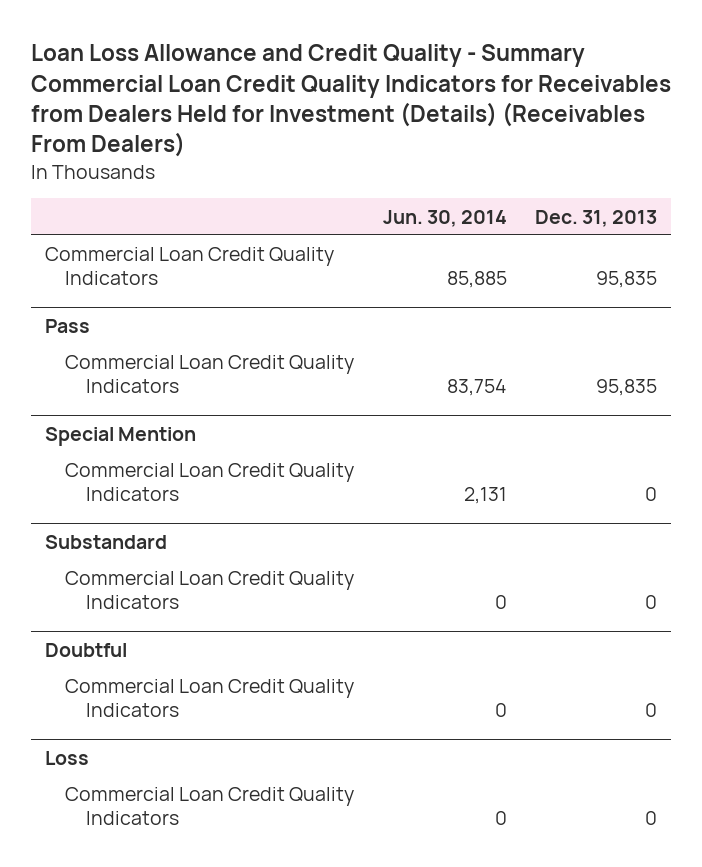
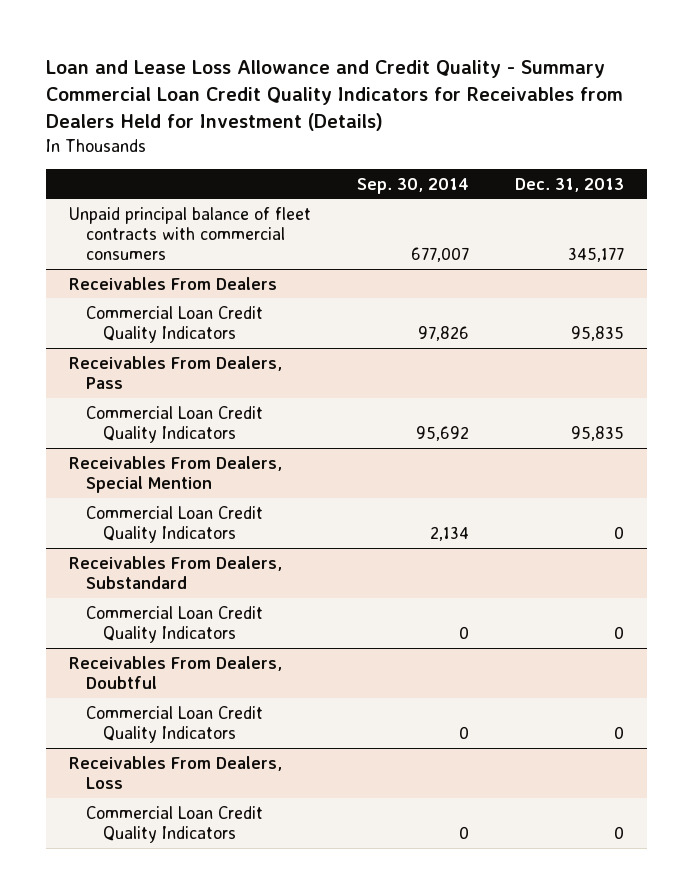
[30,44,671,158] Loan Loss Allowance and Credit Quality - Summary Commercial Loan Credit Quality Indicators for Receivables from Dealers Held for Investment (Details) (Receivables From Dealers) -> [46,59,624,131] Loan and Lease Loss Allowance and Credit Quality - Summary Commercial Loan Credit Quality Indicators for Receivables from Dealers Held for Investment (Details)
[382,209,507,227] Jun. 30, 2014 -> none
none -> [357,177,470,194] Sep. 30, 2014
none -> [69,206,312,261] Unpaid principal balance of fleet contracts with commercial consumers
none -> [69,276,278,290] Receivables From Dealers
[44,319,90,334] Pass -> none
none -> [69,355,283,389] Receivables From Dealers, Pass
[44,427,196,447] Special Mention -> none
none -> [69,455,283,493] Receivables From Dealers, Special Mention
[44,535,167,550] Substandard -> none
none -> [69,555,283,589] Receivables From Dealers, Substandard
[44,643,127,658] Doubtful -> none
none -> [69,655,283,689] Receivables From Dealers, Doubtful
[44,751,89,766] Loss -> none
none -> [69,755,283,789] Receivables From Dealers, Loss

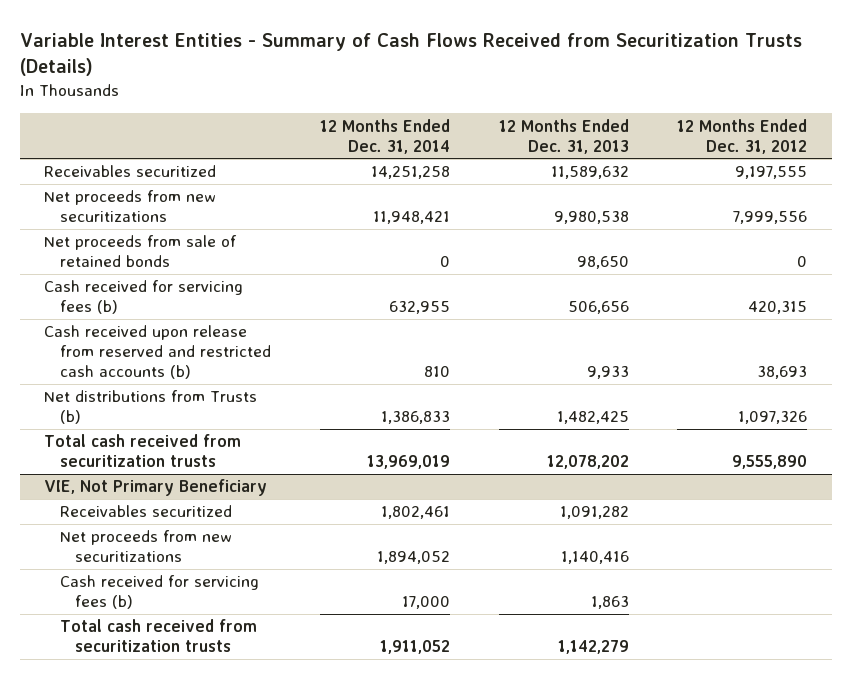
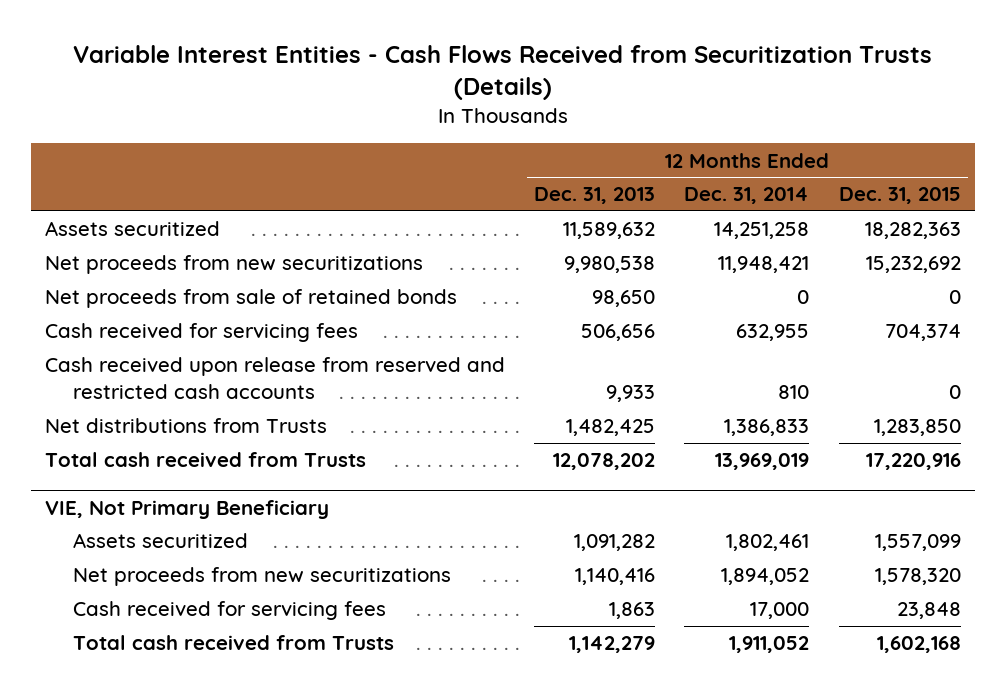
[20,32,803,77] Variable Interest Entities - Summary of Cash Flows Received from Securitization Trusts (Details) -> [72,44,932,100] Variable Interest Entities - Cash Flows Received from Securitization Trusts (Details)
[677,118,808,154] 12 Months Ended Dec. 31, 2012 -> none
none -> [838,187,961,205] Dec. 31, 2015
[44,165,217,178] Receivables securitized -> [45,221,221,237] Assets securitized
[44,280,244,315] Cash received for servicing fees (b) -> [45,323,359,343] Cash received for servicing fees
[44,325,271,380] Cash received upon release from reserved and restricted cash accounts (b) -> [45,357,506,400] Cash received upon release from reserved and restricted cash accounts
[44,390,258,425] Net distributions from Trusts (b) -> [45,418,328,434] Net distributions from Trusts
[44,434,242,468] Total cash received from securitization trusts -> [45,452,367,468] Total cash received from Trusts
[59,505,232,518] Receivables securitized -> [73,533,249,549] Assets securitized
[59,575,259,610] Cash received for servicing fees (b) -> [73,601,387,621] Cash received for servicing fees
[59,619,257,653] Total cash received from securitization trusts -> [73,635,395,651] Total cash received from Trusts

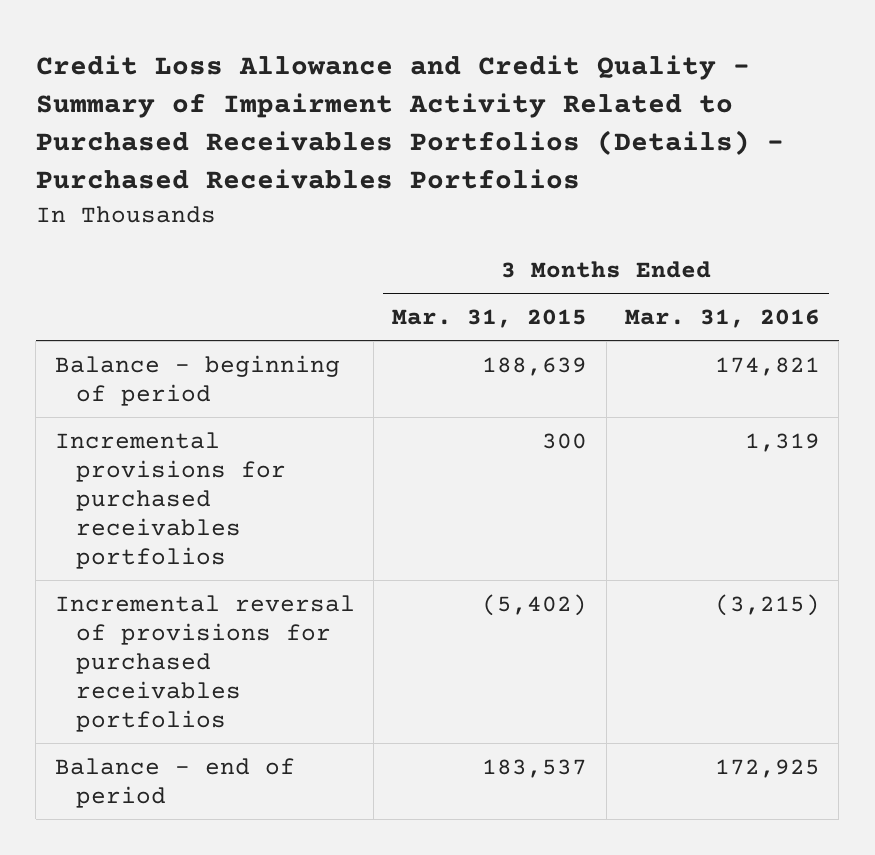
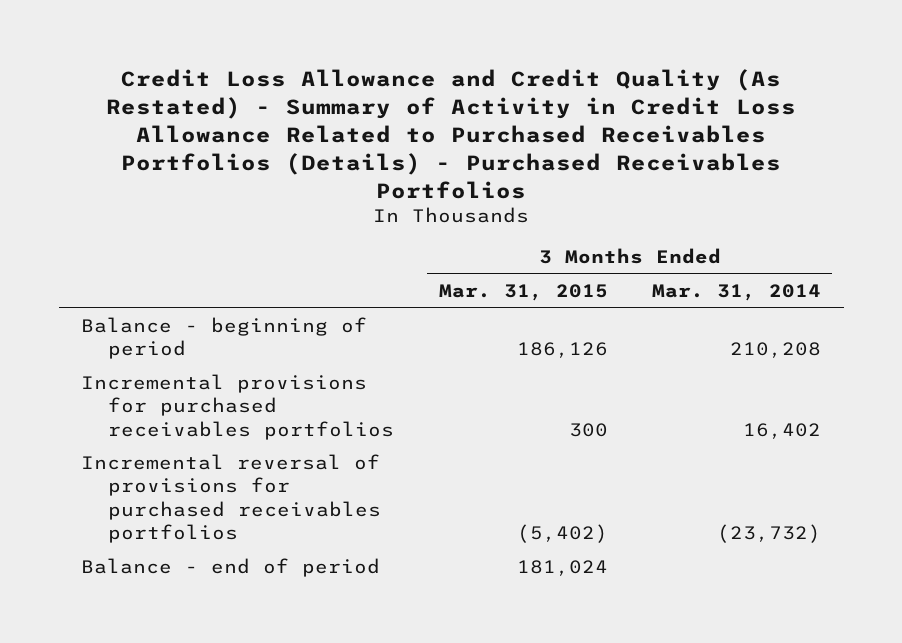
[35,55,784,190] Credit Loss Allowance and Credit Quality - Summary of Impairment Activity Related to Purchased Receivables Portfolios (Details) - Purchased Receivables Portfolios -> [106,69,797,200] Credit Loss Allowance and Credit Quality (As Restated) - Summary of Activity in Credit Loss Allowance Related to Purchased Receivables Portfolios (Details) - Purchased Receivables Portfolios
[624,308,820,328] Mar. 31, 2016 -> none
none -> [652,284,822,302] Mar. 31, 2014
[482,356,588,376] 188,639 -> [516,342,608,359] 186,126
[482,758,588,778] 183,537 -> [516,560,608,577] 181,024

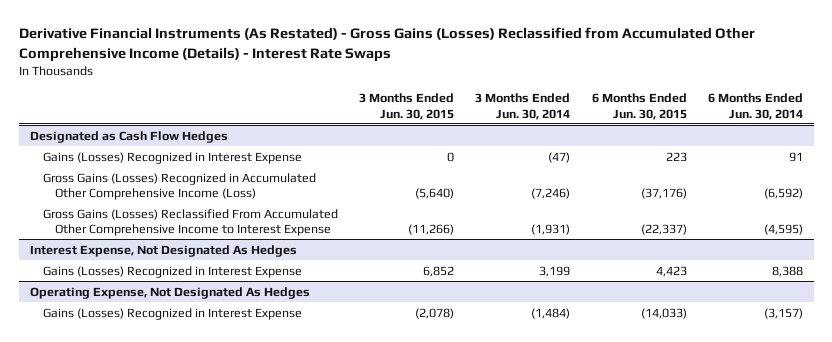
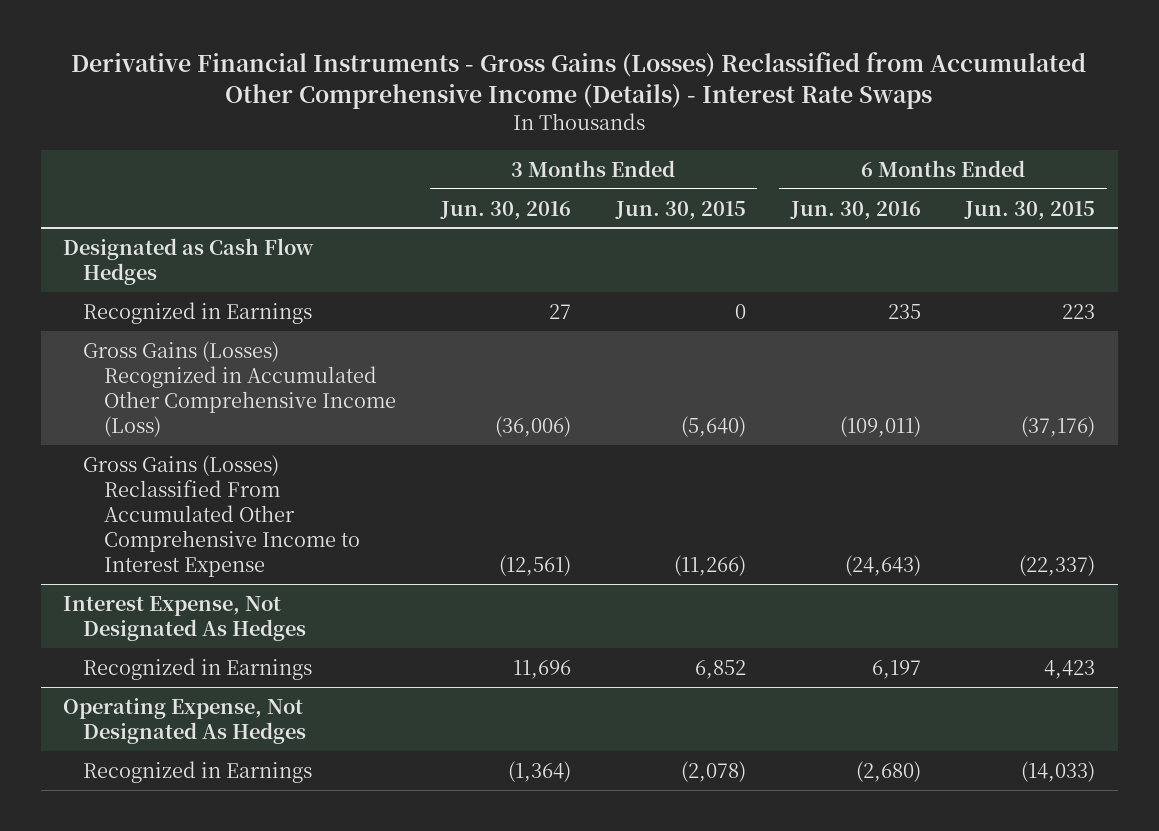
[18,27,755,63] Derivative Financial Instruments (As Restated) - Gross Gains (Losses) Reclassified from Accumulated Other Comprehensive Income (Details) - Interest Rate Swaps -> [71,51,1087,110] Derivative Financial Instruments - Gross Gains (Losses) Reclassified from Accumulated Other Comprehensive Income (Details) - Interest Rate Swaps
[475,93,571,120] 3 Months Ended Jun. 30, 2014 -> none
[707,93,803,120] 6 Months Ended Jun. 30, 2014 -> none
none -> [439,200,571,220] Jun. 30, 2016
none -> [789,200,921,220] Jun. 30, 2016
[42,151,302,164] Gains (Losses) Recognized in Interest Expense -> [83,301,313,324] Recognized in Earnings
[42,265,302,278] Gains (Losses) Recognized in Interest Expense -> [83,657,313,680] Recognized in Earnings
[42,307,302,320] Gains (Losses) Recognized in Interest Expense -> [83,760,313,783] Recognized in Earnings

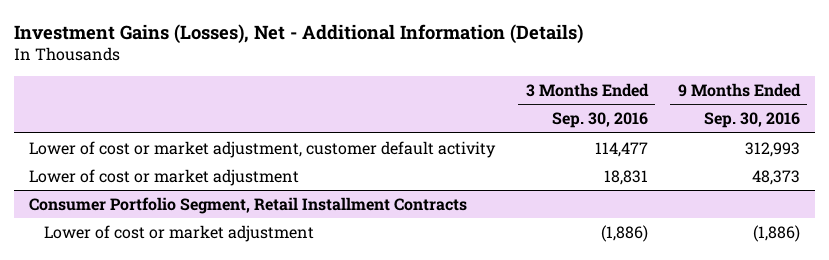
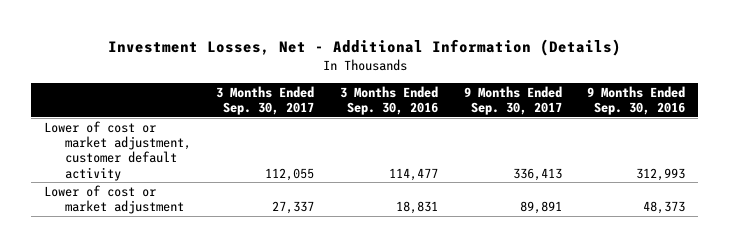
[14,23,584,44] Investment Gains (Losses), Net - Additional Information (Details) -> [107,38,621,56] Investment Losses, Net - Additional Information (Details)
none -> [216,85,315,116] 3 Months Ended Sep. 30, 2017
none -> [463,85,562,116] 9 Months Ended Sep. 30, 2017
[29,196,468,214] Consumer Portfolio Segment, Retail Installment Contracts -> none
[43,224,314,242] Lower of cost or market adjustment -> none

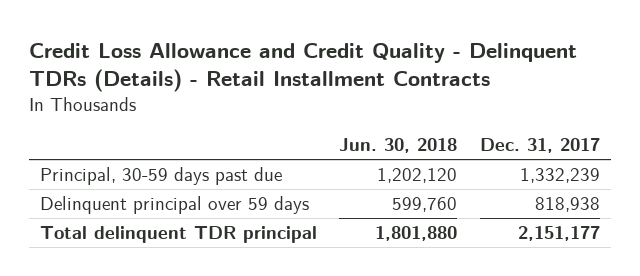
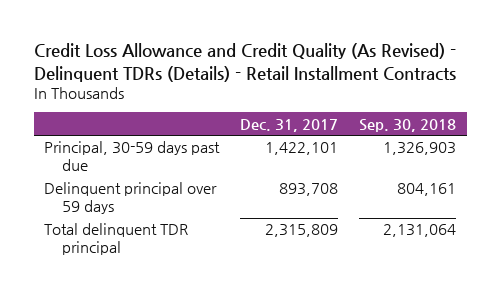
[28,42,577,93] Credit Loss Allowance and Credit Quality - Delinquent TDRs (Details) - Retail Installment Contracts -> [33,43,456,82] Credit Loss Allowance and Credit Quality (As Revised) - Delinquent TDRs (Details) - Retail Installment Contracts
[339,138,458,154] Jun. 30, 2018 -> none
none -> [359,118,457,132] Sep. 30, 2018
[519,168,600,184] 1,332,239 -> [265,142,339,156] 1,422,101
[534,197,600,213] 818,938 -> [279,183,339,197] 893,708
[517,226,600,242] 2,151,177 -> [265,224,339,238] 2,315,809

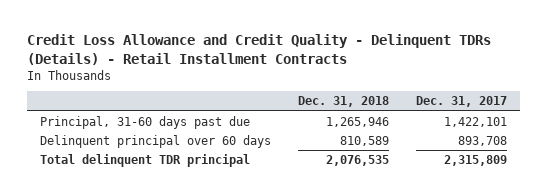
[33,43,456,82] Credit Loss Allowance and Credit Quality (As Revised) - Delinquent TDRs (Details) - Retail Installment Contracts -> [27,34,492,65] Credit Loss Allowance and Credit Quality - Delinquent TDRs (Details) - Retail Installment Contracts
[359,118,457,132] Sep. 30, 2018 -> none
none -> [298,96,390,108] Dec. 31, 2018
[44,141,221,172] Principal, 30-59 days past due -> [40,115,251,129] Principal, 31-60 days past due
[44,182,218,215] Delinquent principal over 59 days -> [40,134,272,148] Delinquent principal over 60 days

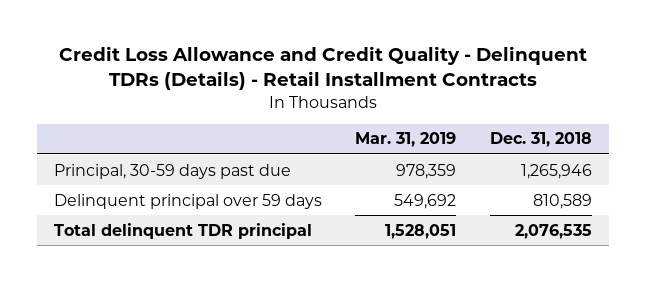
[415,96,507,108] Dec. 31, 2017 -> none
none -> [355,132,457,148] Mar. 31, 2019
[40,115,251,129] Principal, 31-60 days past due -> [53,163,291,179] Principal, 30-59 days past due
[40,134,272,148] Delinquent principal over 60 days -> [53,193,322,209] Delinquent principal over 59 days

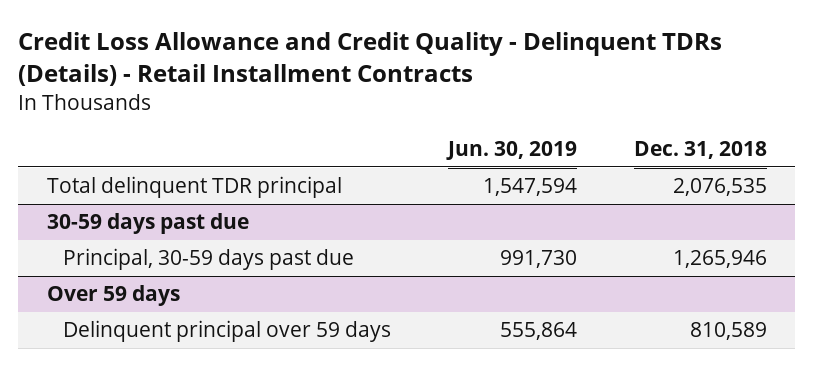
[355,132,457,148] Mar. 31, 2019 -> none
none -> [445,141,577,161] Jun. 30, 2019
[53,222,312,239] Total delinquent TDR principal -> [46,176,342,199] Total delinquent TDR principal
none -> [46,213,249,235] 30-59 days past due
none -> [46,285,180,307] Over 59 days

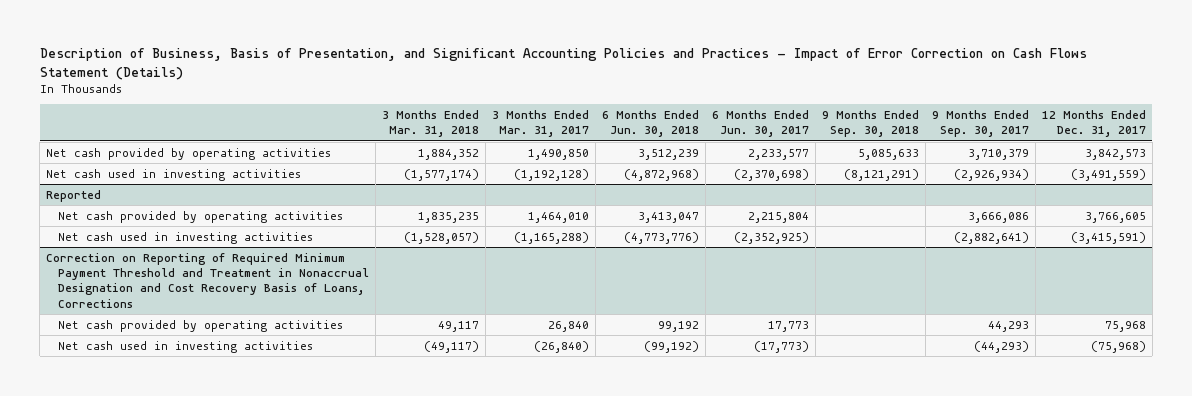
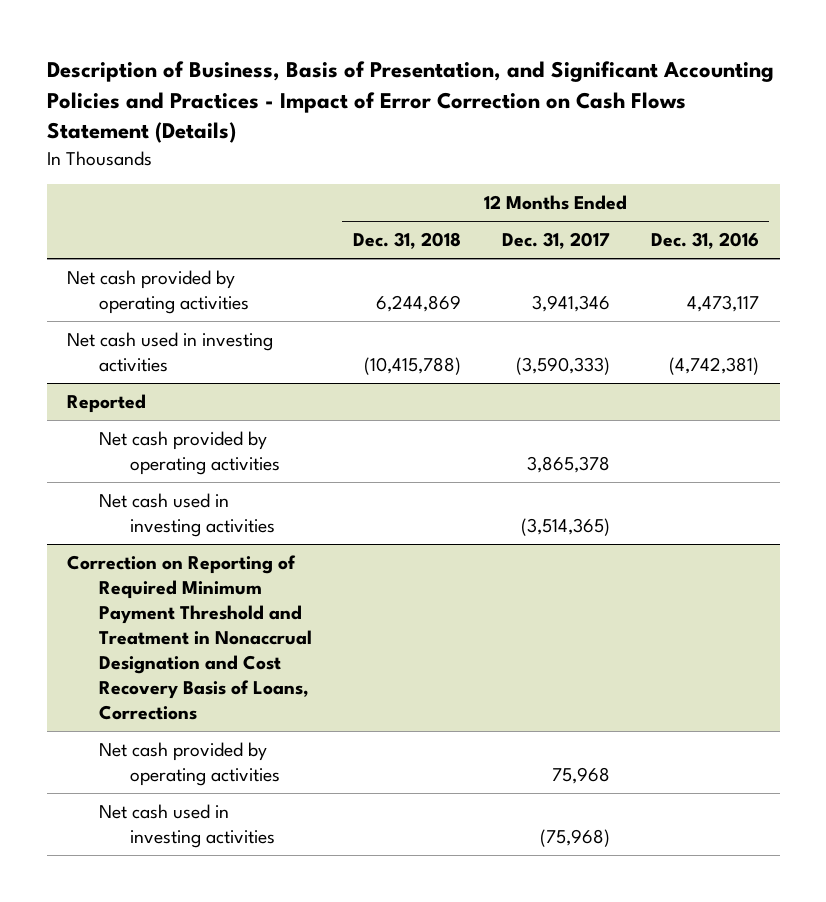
[382,110,480,138] 3 Months Ended Mar. 31, 2018 -> none
[492,110,590,138] 3 Months Ended Mar. 31, 2017 -> none
[602,110,700,138] 6 Months Ended Jun. 30, 2018 -> none
[712,110,810,138] 6 Months Ended Jun. 30, 2017 -> none
[822,110,920,138] 9 Months Ended Sep. 30, 2018 -> none
[931,110,1029,138] 9 Months Ended Sep. 30, 2017 -> none
none -> [352,232,461,250] Dec. 31, 2018
none -> [650,232,759,250] Dec. 31, 2016
[1084,148,1146,160] 3,842,573 -> [531,295,610,313] 3,941,346
[1070,168,1146,181] (3,491,559) -> [515,357,610,376] (3,590,333)
[1084,211,1146,223] 3,766,605 -> [526,456,610,474] 3,865,378
[1070,231,1146,244] (3,415,591) -> [520,518,610,537] (3,514,365)

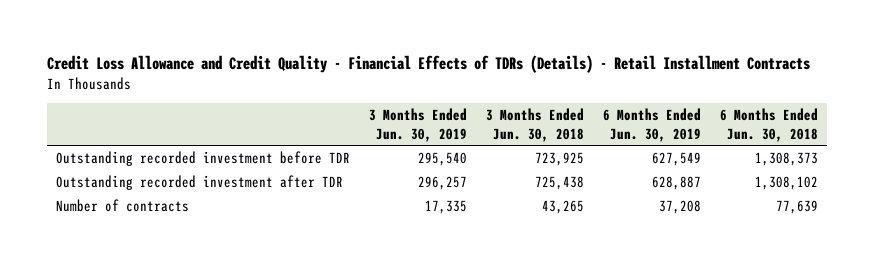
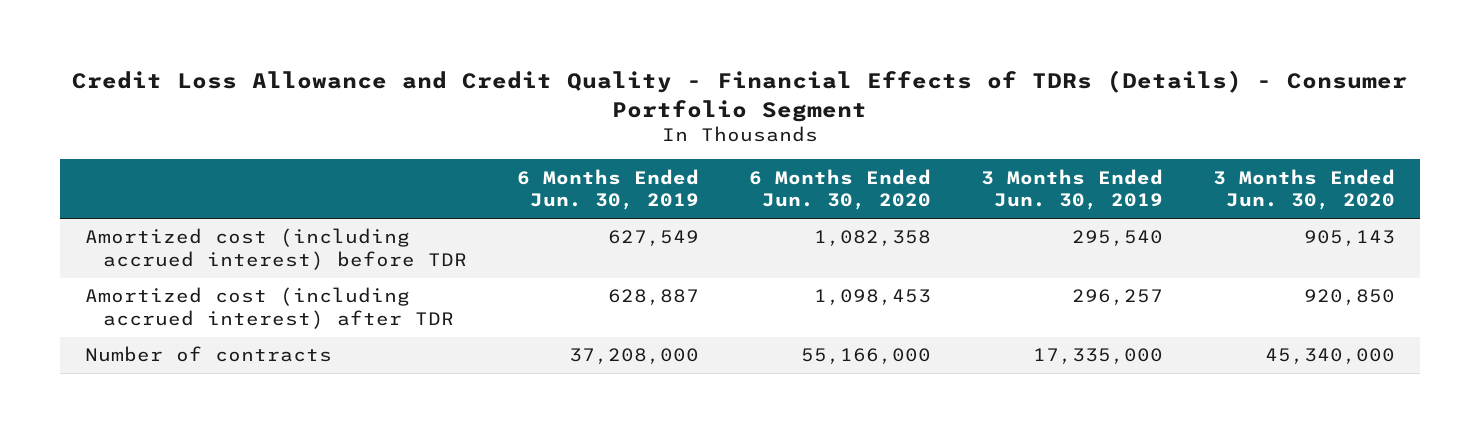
[46,55,810,74] Credit Loss Allowance and Credit Quality - Financial Effects of TDRs (Details) - Retail Installment Contracts -> [72,70,1408,122] Credit Loss Allowance and Credit Quality - Financial Effects of TDRs (Details) - Consumer Portfolio Segment
[486,108,585,142] 3 Months Ended Jun. 30, 2018 -> none
[719,108,818,142] 6 Months Ended Jun. 30, 2018 -> none
none -> [749,168,932,211] 6 Months Ended Jun. 30, 2020
none -> [1212,168,1395,211] 3 Months Ended Jun. 30, 2020
[56,150,351,166] Outstanding recorded investment before TDR -> [85,228,468,271] Amortized cost (including accrued interest) before TDR
[56,174,344,190] Outstanding recorded investment after TDR -> [85,287,455,330] Amortized cost (including accrued interest) after TDR
[425,199,468,214] 17,335 -> [1033,348,1164,365] 17,335,000
[658,199,701,214] 37,208 -> [569,348,700,365] 37,208,000

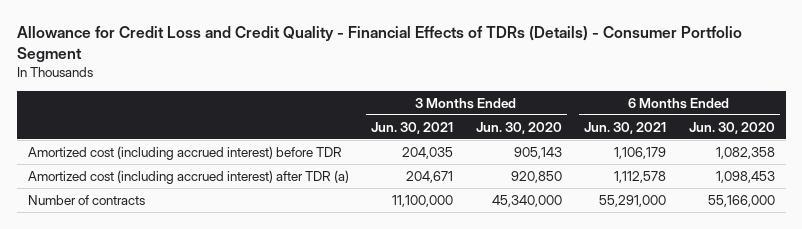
[72,70,1408,122] Credit Loss Allowance and Credit Quality - Financial Effects of TDRs (Details) - Consumer Portfolio Segment -> [16,25,742,62] Allowance for Credit Loss and Credit Quality - Financial Effects of TDRs (Details) - Consumer Portfolio Segment
[517,168,700,211] 6 Months Ended Jun. 30, 2019 -> none
[981,168,1164,211] 3 Months Ended Jun. 30, 2019 -> none
none -> [371,121,454,134] Jun. 30, 2021
none -> [584,121,667,134] Jun. 30, 2021
[85,287,455,330] Amortized cost (including accrued interest) after TDR -> [27,169,349,184] Amortized cost (including accrued interest) after TDR (a)

